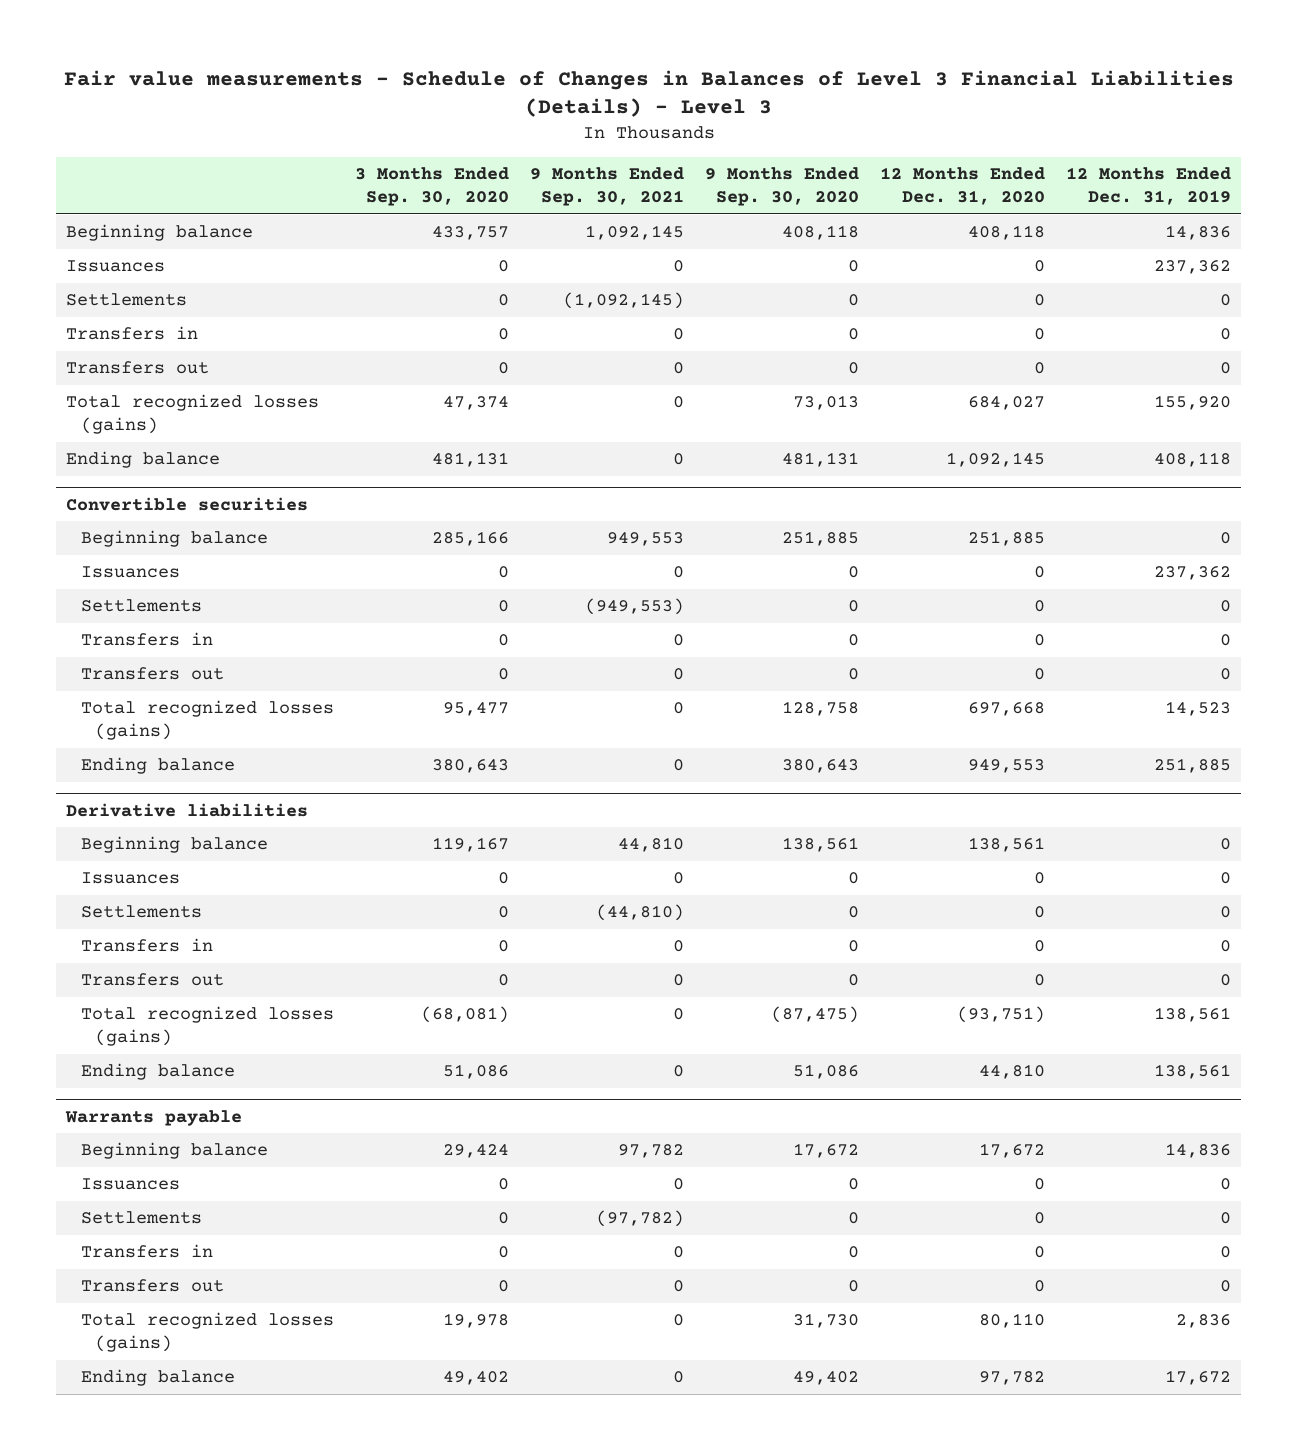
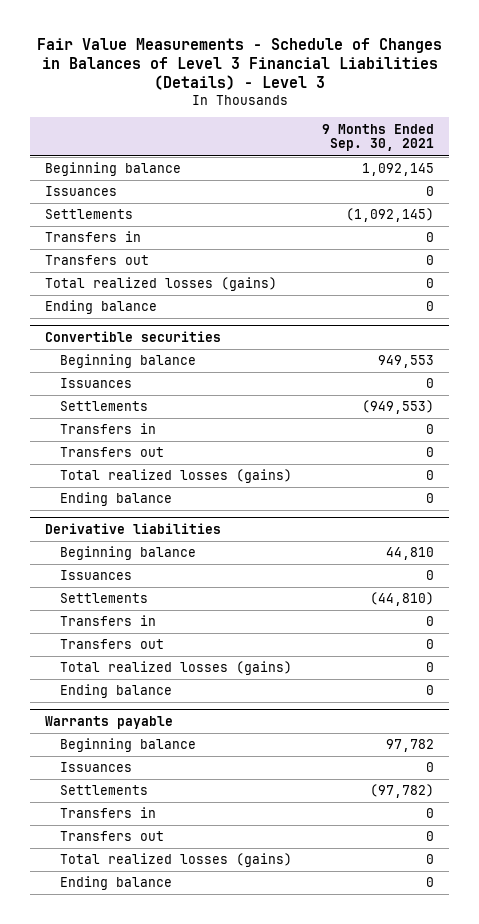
[63,69,1234,118] Fair value measurements - Schedule of Changes in Balances of Level 3 Financial Liabilities (Details) - Level 3 -> [36,37,442,91] Fair Value Measurements - Schedule of Changes in Balances of Level 3 Financial Liabilities (Details) - Level 3
[354,167,509,207] 3 Months Ended Sep. 30, 2020 -> none
[704,167,859,207] 9 Months Ended Sep. 30, 2020 -> none
[879,167,1045,206] 12 Months Ended Dec. 31, 2020 -> none
[1065,167,1231,206] 12 Months Ended Dec. 31, 2019 -> none
[66,394,320,435] Total recognized losses (gains) -> [45,277,278,292] Total realized losses (gains)
[80,700,334,741] Total recognized losses (gains) -> [60,469,293,484] Total realized losses (gains)
[80,1006,334,1047] Total recognized losses (gains) -> [60,661,293,676] Total realized losses (gains)
[80,1312,334,1353] Total recognized losses (gains) -> [60,853,293,868] Total realized losses (gains)

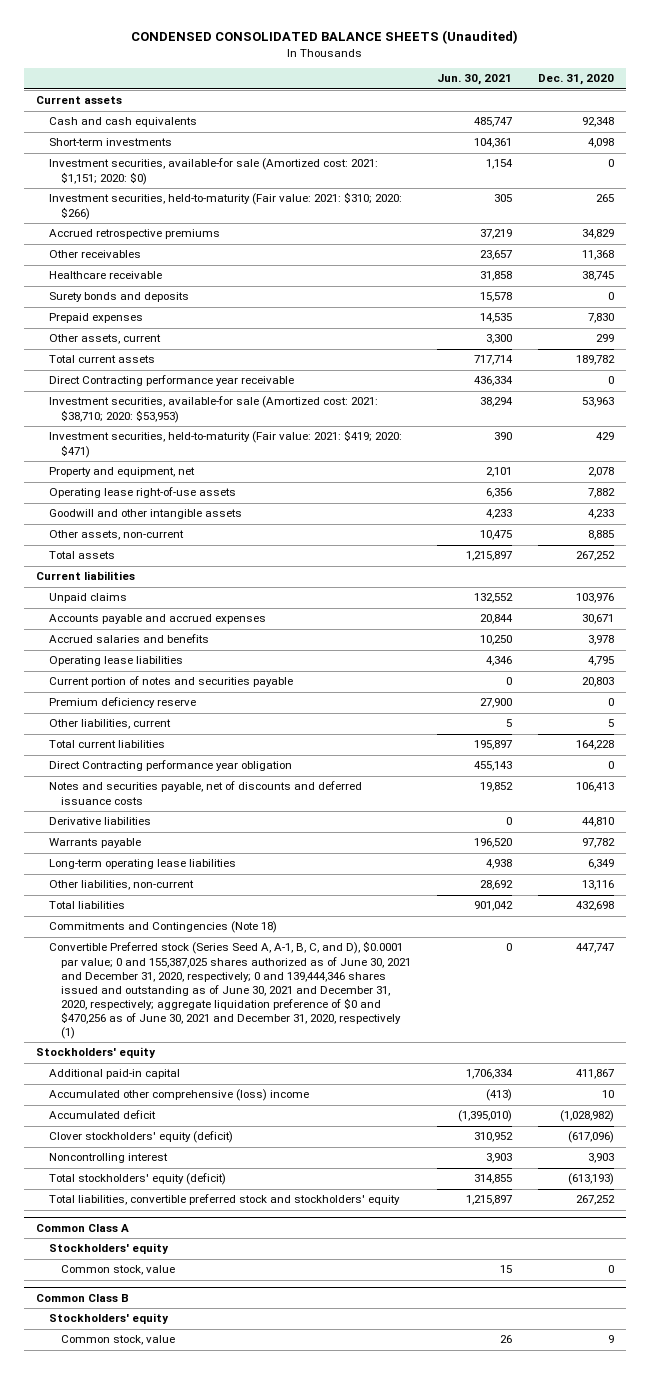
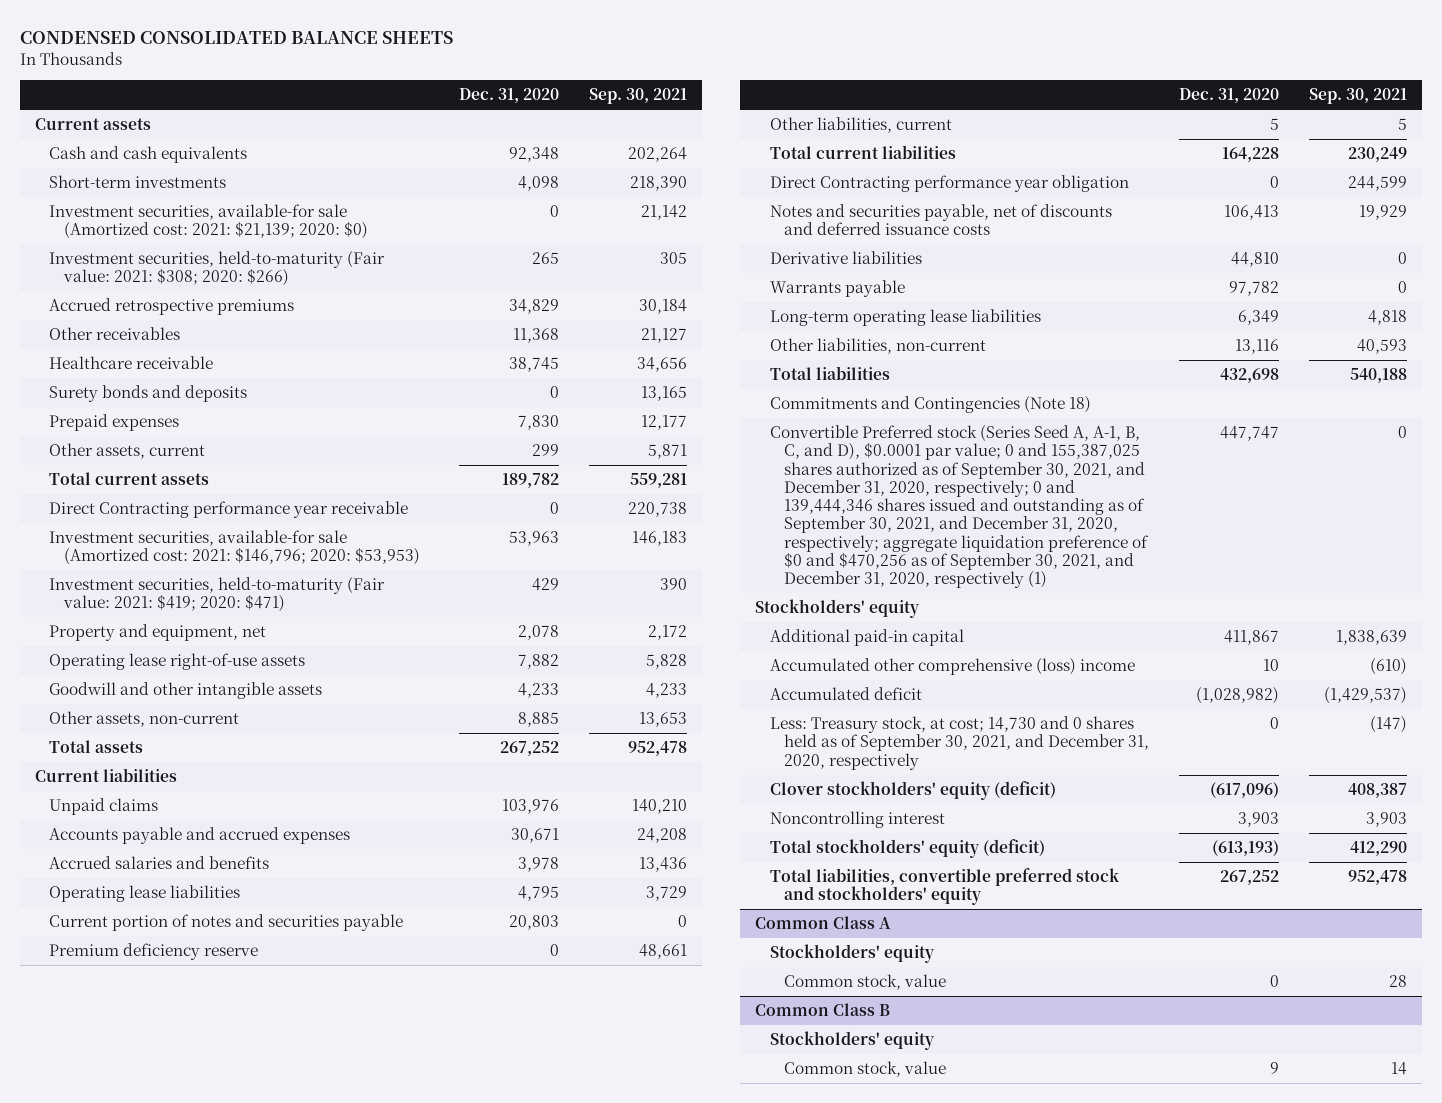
[131,30,519,45] CONDENSED CONSOLIDATED BALANCE SHEETS (Unaudited) -> [19,30,453,44] CONDENSED CONSOLIDATED BALANCE SHEETS
[437,74,513,86] Jun. 30, 2021 -> none
none -> [588,88,687,105] Sep. 30, 2021
[48,158,378,185] Investment securities, available-for sale (Amortized cost: 2021: $1,151; 2020: $0) -> [49,204,368,240] Investment securities, available-for sale (Amortized cost: 2021: $21,139; 2020: $0)
[48,192,402,220] Investment securities, held-to-maturity (Fair value: 2021: $310; 2020: $266) -> [49,251,386,287] Investment securities, held-to-maturity (Fair value: 2021: $308; 2020: $266)
[48,396,378,423] Investment securities, available-for sale (Amortized cost: 2021: $38,710; 2020: $53,953) -> [49,530,420,566] Investment securities, available-for sale (Amortized cost: 2021: $146,796; 2020: $53,953)
[48,941,412,1040] Convertible Preferred stock (Series Seed A, A-1, B, C, and D), $0.0001 par value; 0 and 155,387,025 shares authorized as of June 30, 2021 and December 31, 2020, respectively; 0 and 139,444,346 shares issued and outstanding as of June 30, 2021 and December 31, 2020, respectively; aggregate liquidation preference of $0 and $470,256 as of June 30, 2021 and December 31, 2020, respectively (1) -> [769,425,1150,588] Convertible Preferred stock (Series Seed A, A-1, B, C, and D), $0.0001 par value; 0 and 155,387,025 shares authorized as of September 30, 2021, and December 31, 2020, respectively; 0 and 139,444,346 shares issued and outstanding as of September 30, 2021, and December 31, 2020, respectively; aggregate liquidation preference of $0 and $470,256 as of September 30, 2021, and December 31, 2020, respectively (1)
none -> [769,716,1150,770] Less: Treasury stock, at cost; 14,730 and 0 shares held as of September 30, 2021, and December 31, 2020, respectively

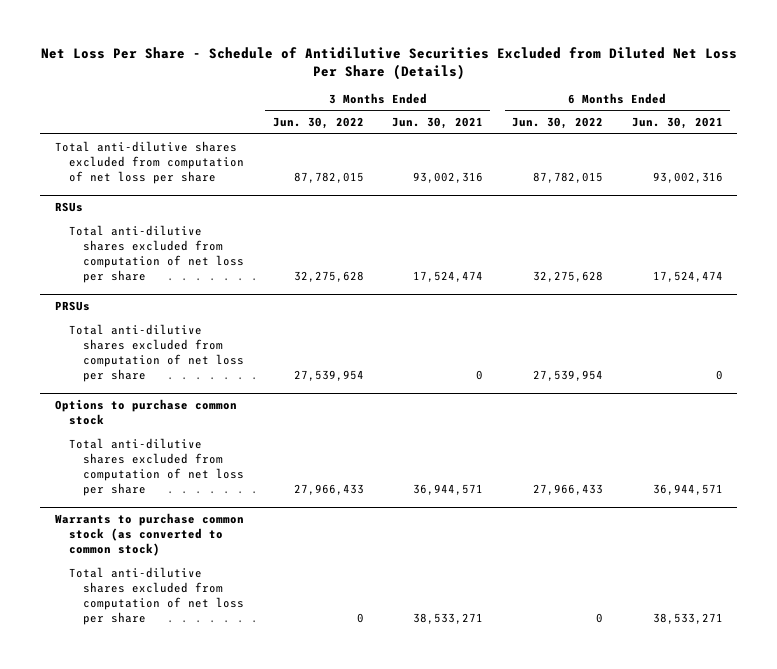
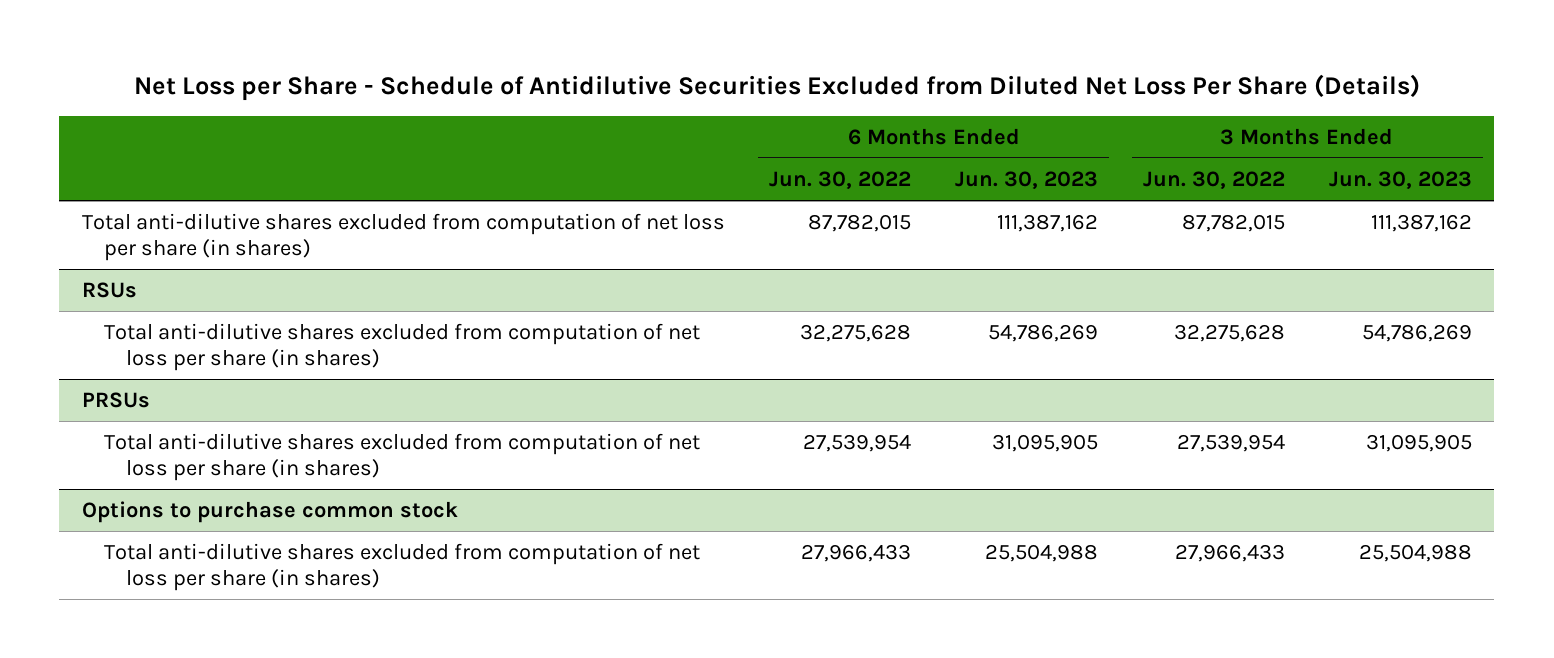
[40,47,737,81] Net Loss Per Share - Schedule of Antidilutive Securities Excluded from Diluted Net Loss Per Share (Details) -> [133,73,1420,101] Net Loss per Share - Schedule of Antidilutive Securities Excluded from Diluted Net Loss Per Share (Details)
[392,117,484,130] Jun. 30, 2021 -> none
[631,117,723,130] Jun. 30, 2021 -> none
none -> [955,170,1099,189] Jun. 30, 2023
none -> [1329,170,1473,189] Jun. 30, 2023
[54,140,244,184] Total anti-dilutive shares excluded from computation of net loss per share -> [81,213,725,261] Total anti-dilutive shares excluded from computation of net loss per share (in shares)
[68,224,244,283] Total anti-dilutive shares excluded from computation of net loss per share -> [103,323,700,371] Total anti-dilutive shares excluded from computation of net loss per share (in shares)
[68,323,244,382] Total anti-dilutive shares excluded from computation of net loss per share -> [103,433,700,481] Total anti-dilutive shares excluded from computation of net loss per share (in shares)
[54,513,244,557] Warrants to purchase common stock (as converted to common stock) -> none
[68,566,244,625] Total anti-dilutive shares excluded from computation of net loss per share -> none
[68,437,244,496] Total anti-dilutive shares excluded from computation of net loss per share -> [103,543,700,591] Total anti-dilutive shares excluded from computation of net loss per share (in shares)

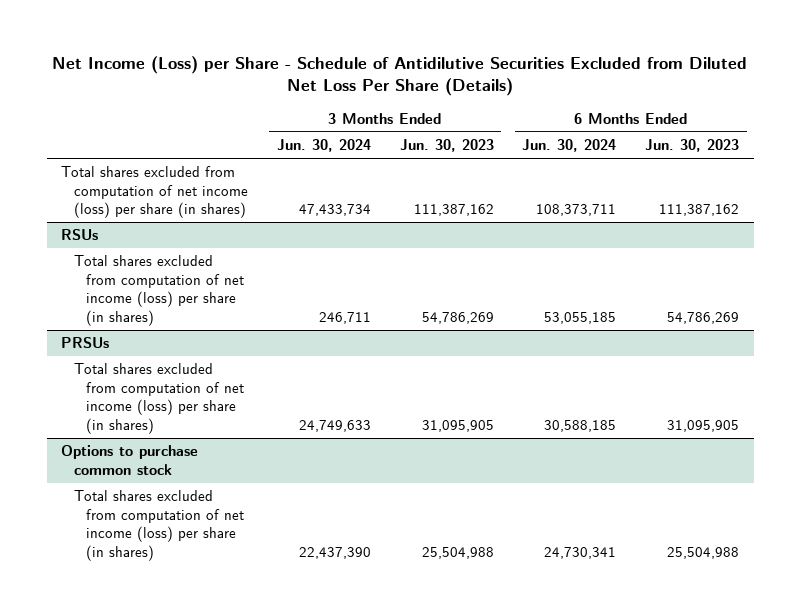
[133,73,1420,101] Net Loss per Share - Schedule of Antidilutive Securities Excluded from Diluted Net Loss Per Share (Details) -> [52,56,748,97] Net Income (Loss) per Share - Schedule of Antidilutive Securities Excluded from Diluted Net Loss Per Share (Details)
[768,170,911,189] Jun. 30, 2022 -> none
[1142,170,1285,189] Jun. 30, 2022 -> none
none -> [276,139,371,153] Jun. 30, 2024
none -> [522,139,617,153] Jun. 30, 2024
[81,213,725,261] Total anti-dilutive shares excluded from computation of net loss per share (in shares) -> [61,166,248,219] Total shares excluded from computation of net income (loss) per share (in shares)
[103,323,700,371] Total anti-dilutive shares excluded from computation of net loss per share (in shares) -> [73,255,245,326] Total shares excluded from computation of net income (loss) per share (in shares)
[103,433,700,481] Total anti-dilutive shares excluded from computation of net loss per share (in shares) -> [73,363,245,434] Total shares excluded from computation of net income (loss) per share (in shares)
[103,543,700,591] Total anti-dilutive shares excluded from computation of net loss per share (in shares) -> [73,490,245,561] Total shares excluded from computation of net income (loss) per share (in shares)

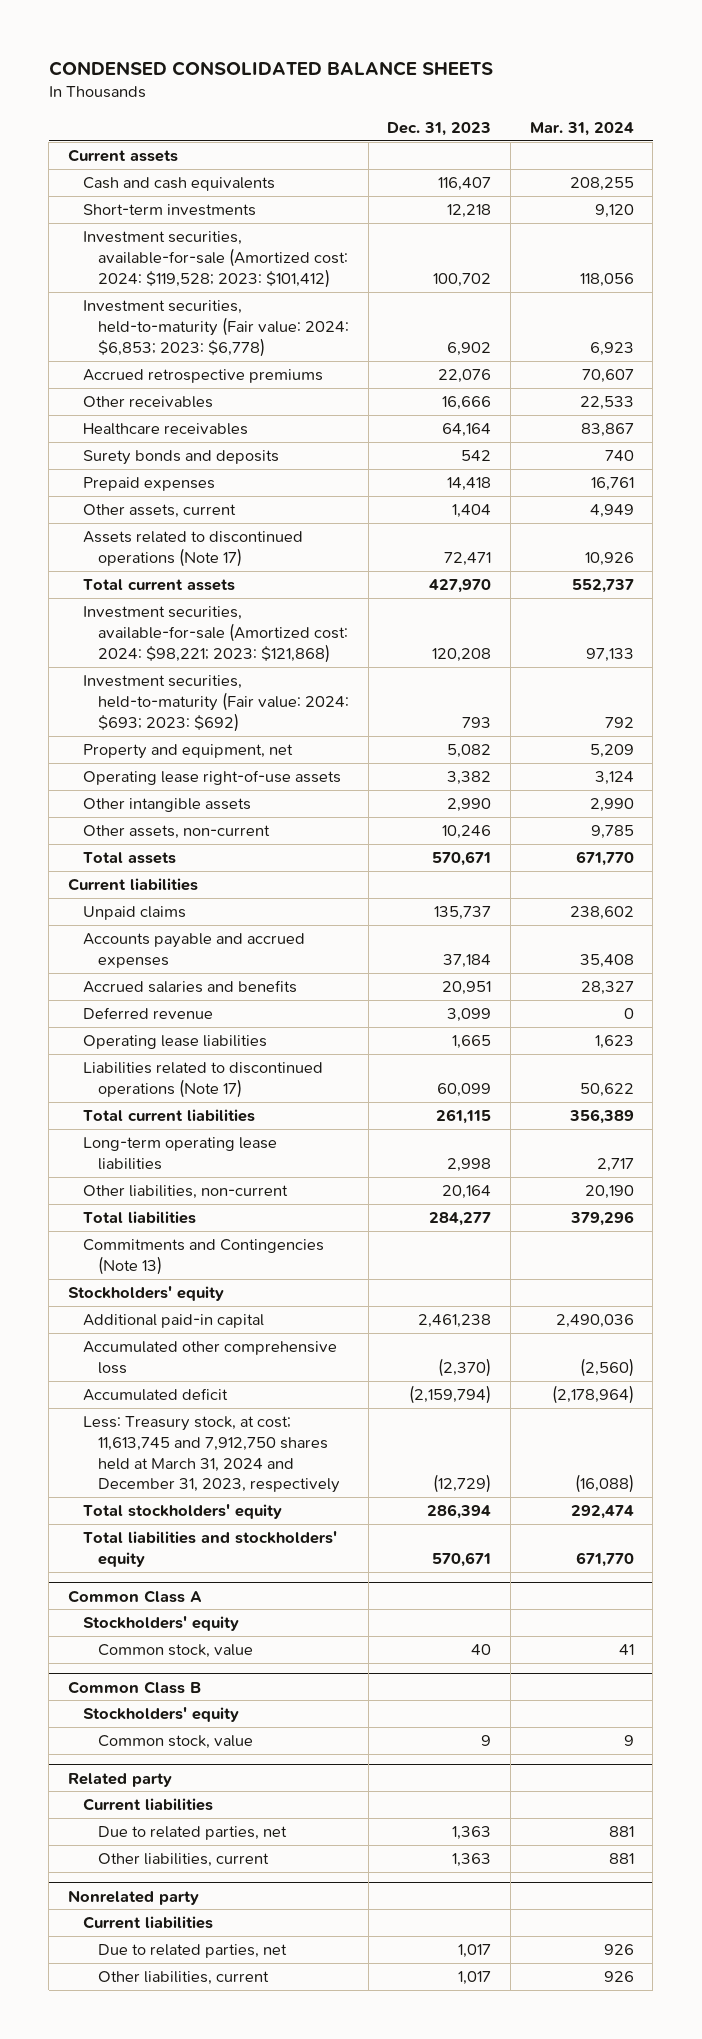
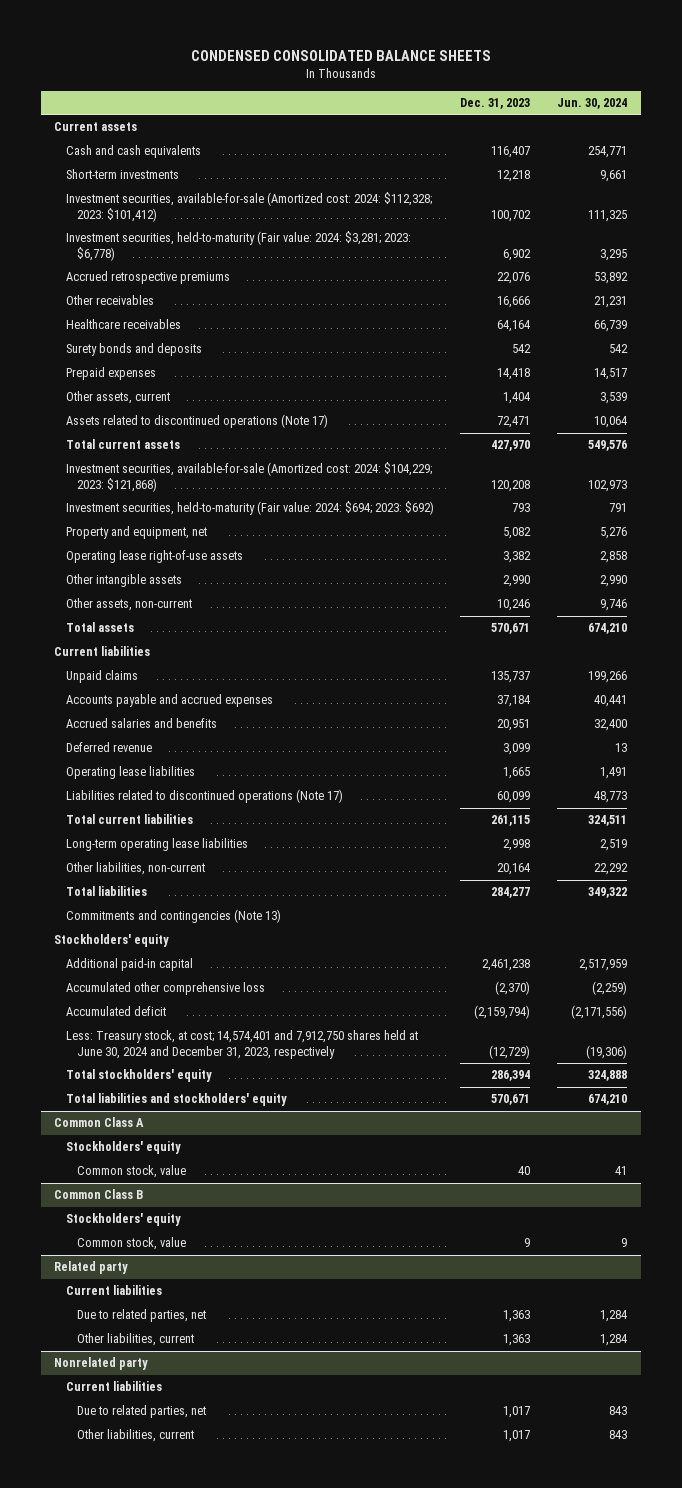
[529,121,634,136] Mar. 31, 2024 -> none
none -> [557,98,628,110] Jun. 30, 2024
[83,231,349,288] Investment securities, available-for-sale (Amortized cost: 2024: $119,528; 2023: $101,412) -> [65,192,432,223] Investment securities, available-for-sale (Amortized cost: 2024: $112,328; 2023: $101,412)
[83,300,350,357] Investment securities, held-to-maturity (Fair value: 2024: $6,853; 2023: $6,778) -> [65,231,411,262] Investment securities, held-to-maturity (Fair value: 2024: $3,281; 2023: $6,778)
[83,606,349,663] Investment securities, available-for-sale (Amortized cost: 2024: $98,221; 2023: $121,868) -> [65,462,432,493] Investment securities, available-for-sale (Amortized cost: 2024: $104,229; 2023: $121,868)
[83,675,350,732] Investment securities, held-to-maturity (Fair value: 2024: $693; 2023: $692) -> [65,501,434,516] Investment securities, held-to-maturity (Fair value: 2024: $694; 2023: $692)
[83,1239,325,1275] Commitments and Contingencies (Note 13) -> [65,909,281,924] Commitments and contingencies (Note 13)
[83,1416,341,1494] Less: Treasury stock, at cost; 11,613,745 and 7,912,750 shares held at March 31, 2024 and December 31, 2023, respectively -> [65,1030,418,1060] Less: Treasury stock, at cost; 14,574,401 and 7,912,750 shares held at June 30, 2024 and December 31, 2023, respectively

